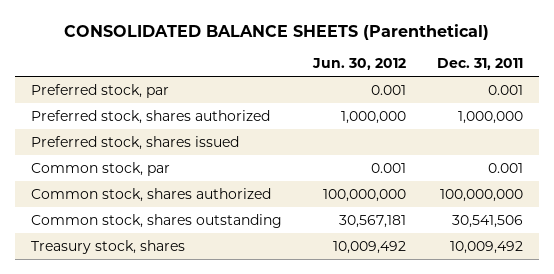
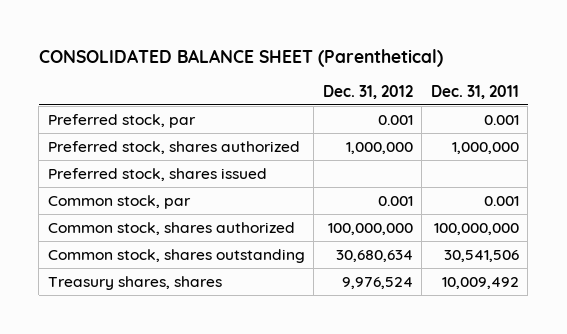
[64,23,490,40] CONSOLIDATED BALANCE SHEETS (Parenthetical) -> [38,48,443,67] CONSOLIDATED BALANCE SHEET (Parenthetical)
[312,58,407,71] Jun. 30, 2012 -> none
none -> [322,84,413,99] Dec. 31, 2012
[30,239,185,254] Treasury stock, shares -> [47,275,222,290] Treasury shares, shares

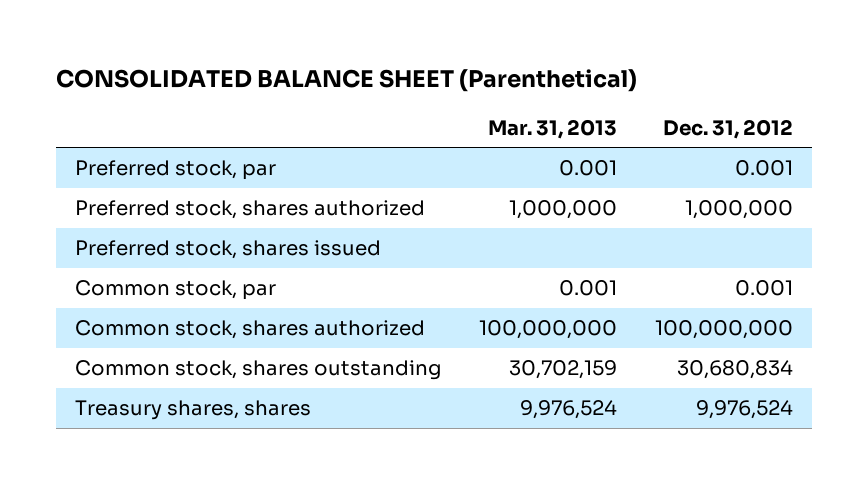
[430,84,519,99] Dec. 31, 2011 -> none
none -> [488,118,618,139] Mar. 31, 2013
[335,249,413,262] 30,680,634 -> [677,360,794,380] 30,680,834

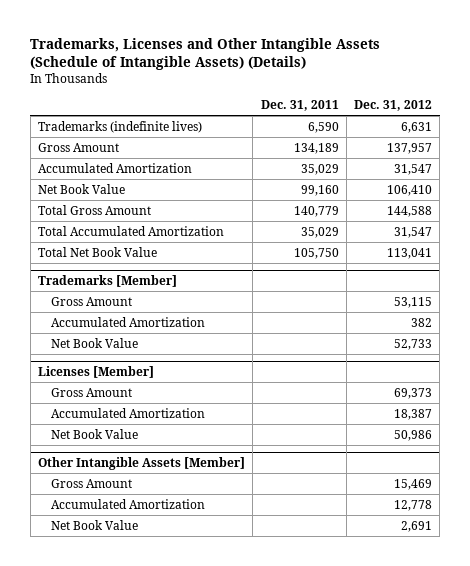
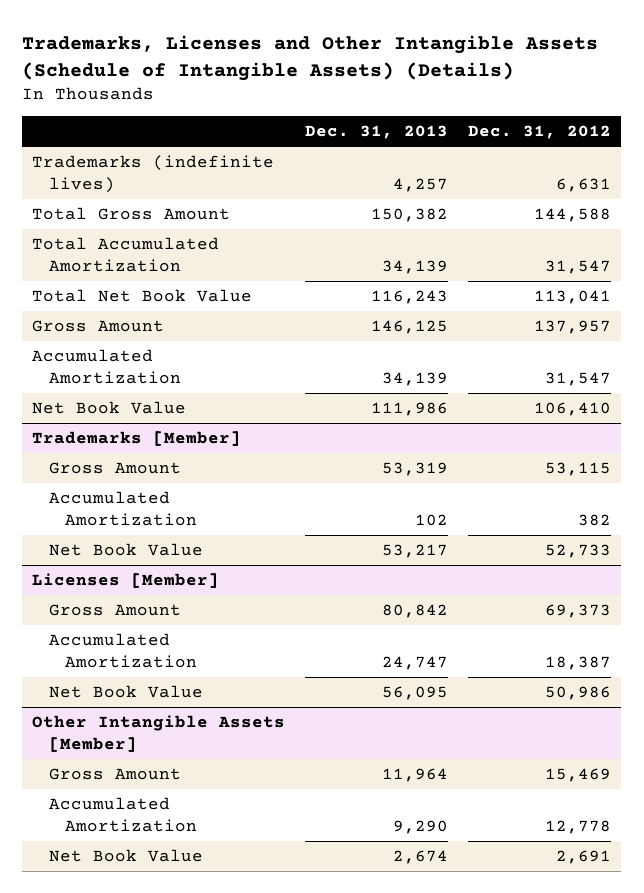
[260,100,339,112] Dec. 31, 2011 -> none
none -> [305,125,449,140] Dec. 31, 2013
[38,142,120,152] Gross Amount -> [32,319,165,332] Gross Amount
[38,162,193,173] Accumulated Amortization -> [32,348,181,384] Accumulated Amortization
[38,183,126,194] Net Book Value -> [32,400,187,414] Net Book Value

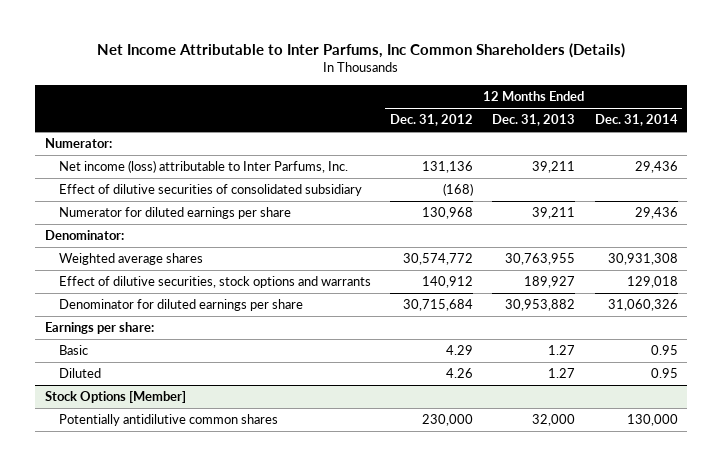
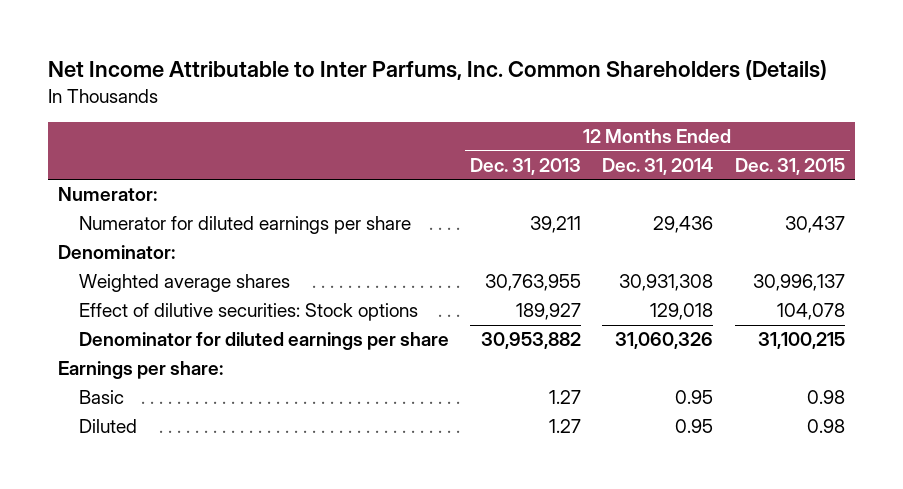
[97,42,626,58] Net Income Attributable to Inter Parfums, Inc Common Shareholders (Details) -> [47,60,827,81] Net Income Attributable to Inter Parfums, Inc. Common Shareholders (Details)
[390,114,474,127] Dec. 31, 2012 -> none
none -> [734,157,845,175] Dec. 31, 2015
[58,160,348,174] Net income (loss) attributable to Inter Parfums, Inc. -> none
[58,184,362,197] Effect of dilutive securities of consolidated subsidiary -> none
[58,276,371,289] Effect of dilutive securities, stock options and warrants -> [79,303,419,322] Effect of dilutive securities: Stock options
[44,391,186,404] Stock Options [Member] -> none
[58,414,278,427] Potentially antidilutive common shares -> none

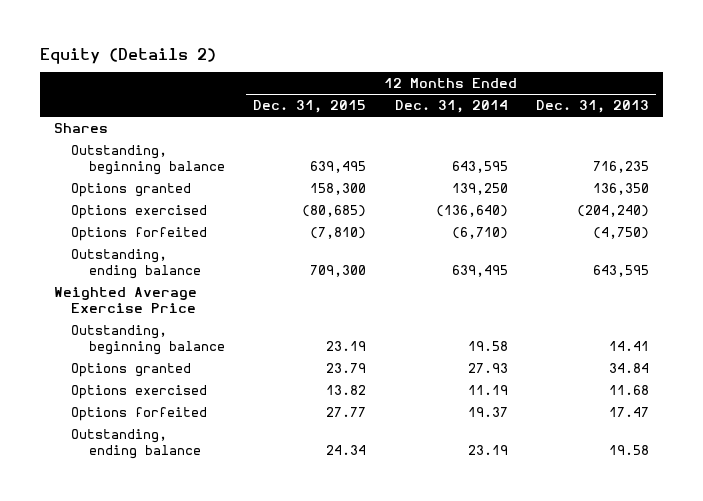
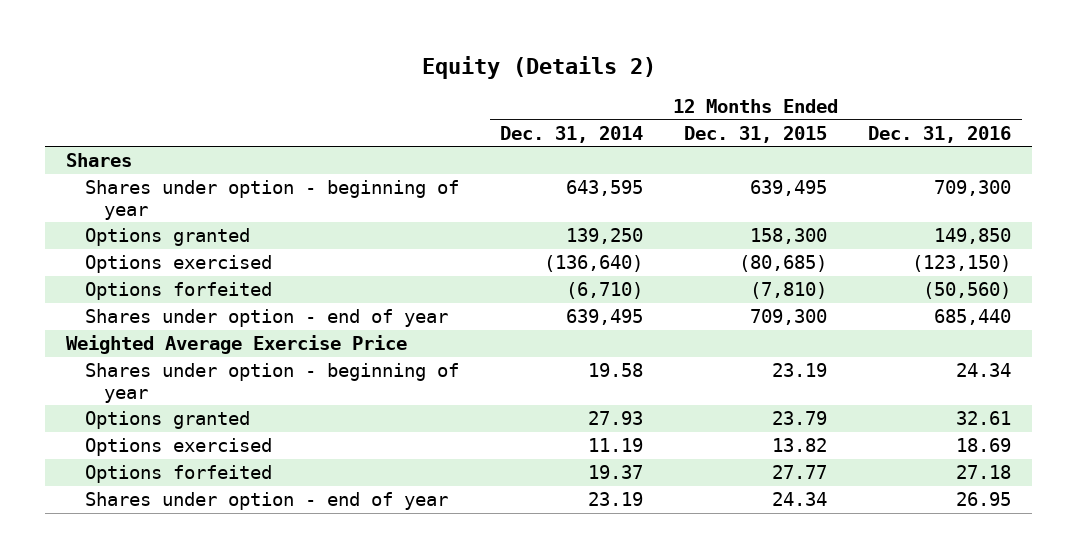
[536,100,650,114] Dec. 31, 2013 -> none
none -> [868,125,1012,143] Dec. 31, 2016
[71,144,225,175] Outstanding, beginning balance -> [85,180,460,220] Shares under option - beginning of year
[71,248,201,279] Outstanding, ending balance -> [85,309,449,328] Shares under option - end of year
[71,324,225,355] Outstanding, beginning balance -> [85,363,460,403] Shares under option - beginning of year
[71,428,201,459] Outstanding, ending balance -> [85,492,449,511] Shares under option - end of year

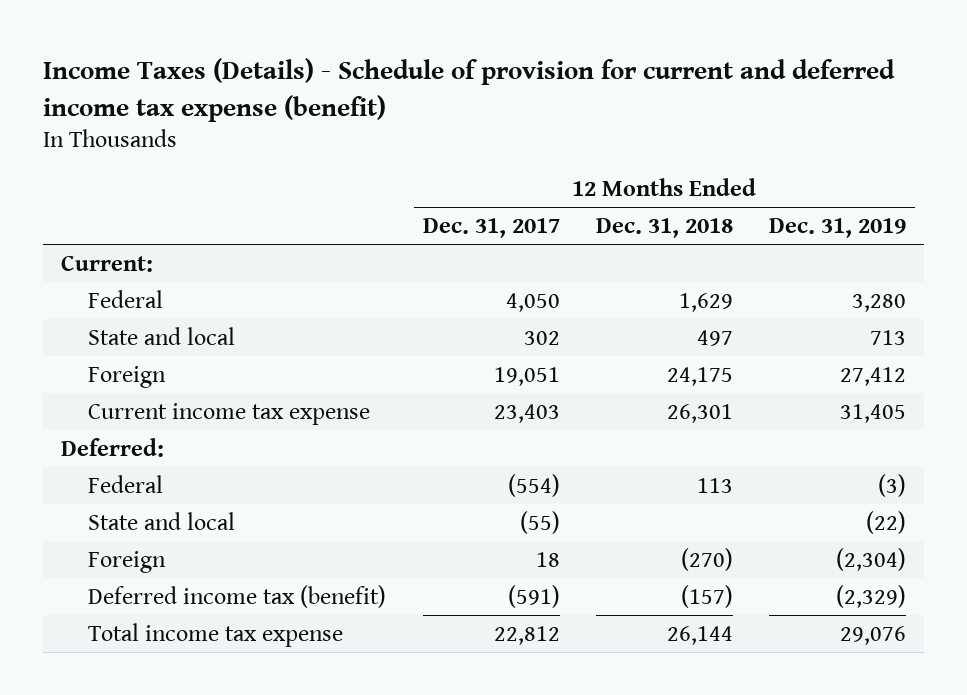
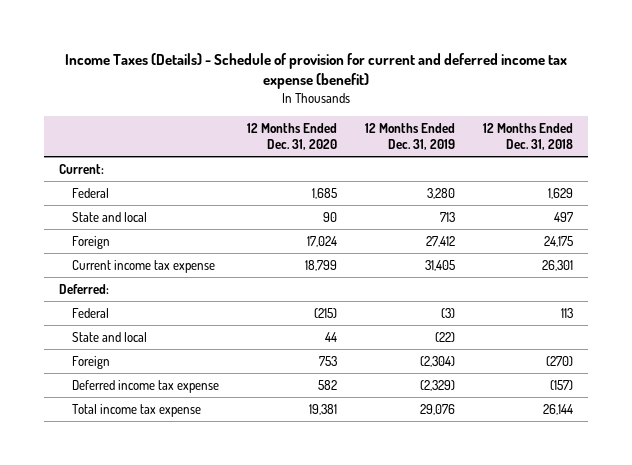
[422,218,560,239] Dec. 31, 2017 -> none
none -> [246,123,337,151] 12 Months Ended Dec. 31, 2020
[88,584,387,608] Deferred income tax (benefit) -> [71,379,219,393] Deferred income tax expense

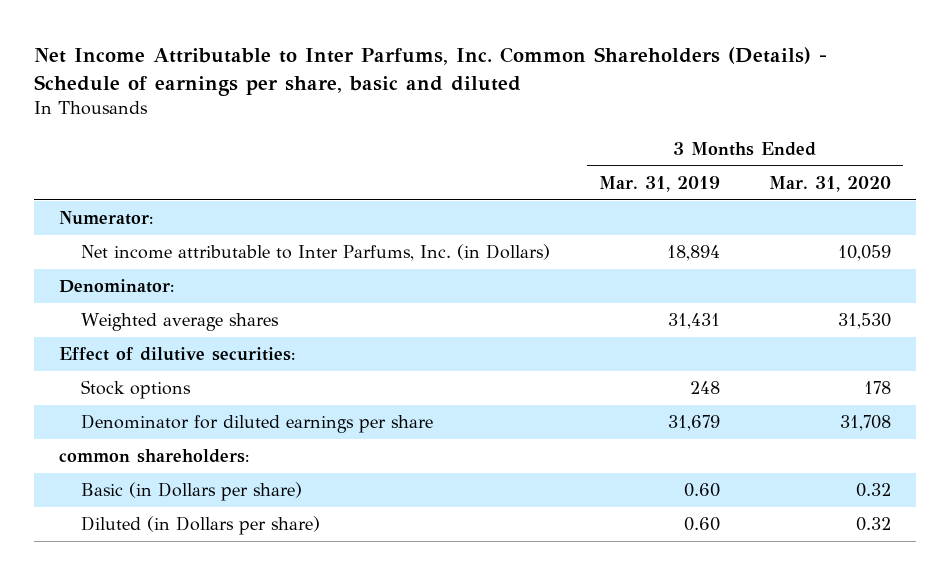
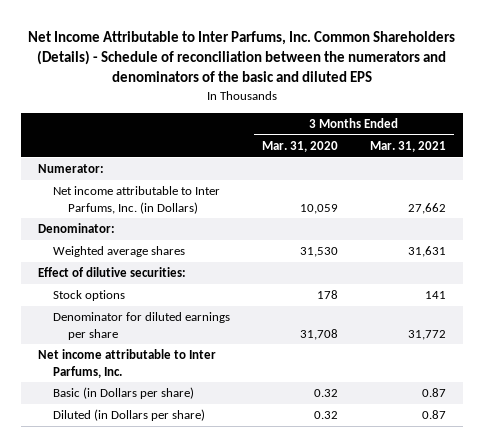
[34,46,828,96] Net Income Attributable to Inter Parfums, Inc. Common Shareholders (Details) - Schedule of earnings per share, basic and diluted -> [27,30,455,82] Net Income Attributable to Inter Parfums, Inc. Common Shareholders (Details) - Schedule of reconciliation between the numerators and denominators of the basic and diluted EPS
[598,176,720,193] Mar. 31, 2019 -> none
none -> [370,140,447,152] Mar. 31, 2021
[58,449,249,464] common shareholders: -> [37,349,216,378] Net income attributable to Inter Parfums, Inc.

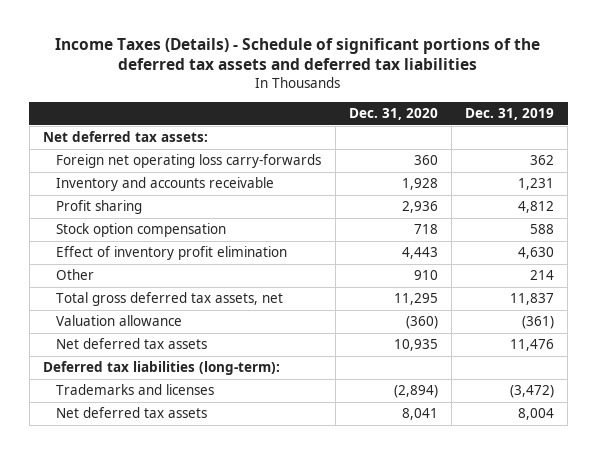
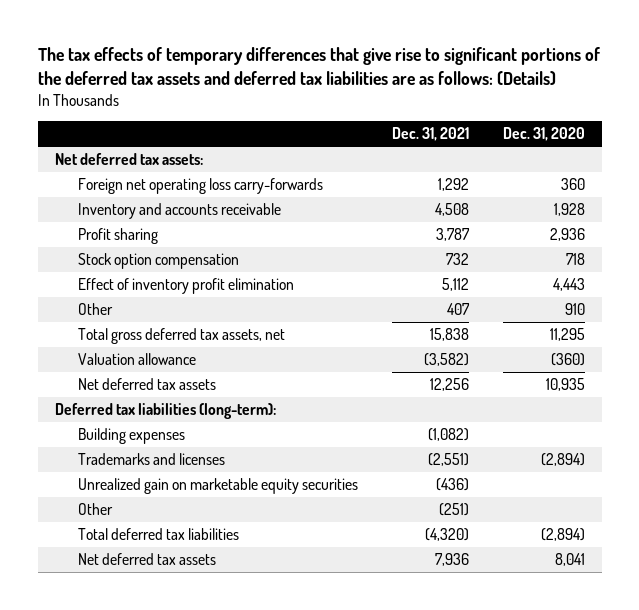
[55,37,541,71] Income Taxes (Details) - Schedule of significant portions of the deferred tax assets and deferred tax liabilities -> [37,47,600,86] The tax effects of temporary differences that give rise to significant portions of the deferred tax assets and deferred tax liabilities are as follows: (Details)
[465,107,555,120] Dec. 31, 2019 -> none
none -> [391,127,469,142] Dec. 31, 2021
none -> [77,428,185,445] Building expenses
none -> [77,478,358,495] Unrealized gain on marketable equity securities
none -> [77,503,113,516] Other
none -> [77,528,239,541] Total deferred tax liabilities

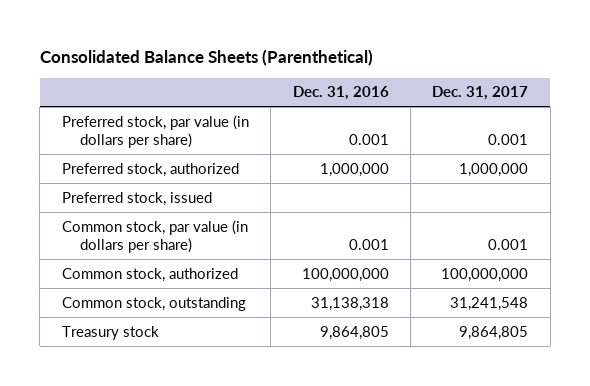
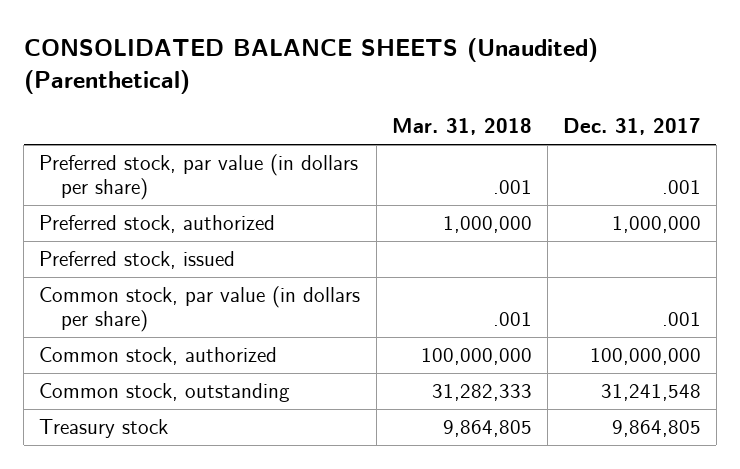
[39,48,373,66] Consolidated Balance Sheets (Parenthetical) -> [23,37,598,94] CONSOLIDATED BALANCE SHEETS (Unaudited) (Parenthetical)
[292,86,389,101] Dec. 31, 2016 -> none
none -> [391,118,532,136] Mar. 31, 2018
[488,133,529,145] 0.001 -> [661,179,701,194] .001
[488,238,529,250] 0.001 -> [661,311,701,326] .001

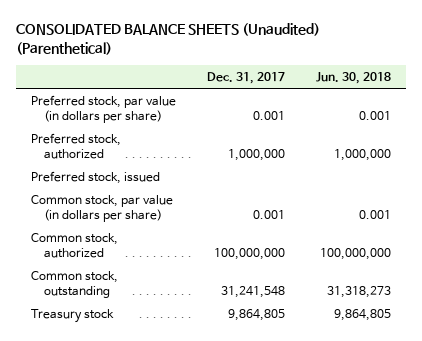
[391,118,532,136] Mar. 31, 2018 -> none
none -> [315,71,391,84] Jun. 30, 2018
[661,179,701,194] .001 -> [252,110,285,120] 0.001
[661,311,701,326] .001 -> [252,209,285,219] 0.001

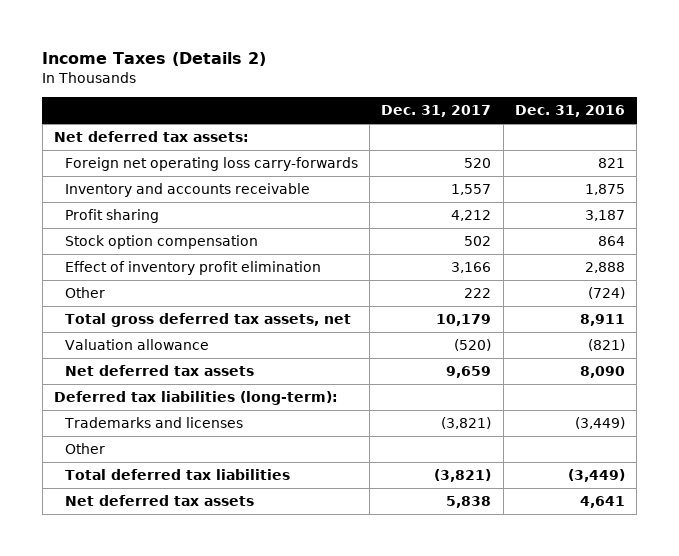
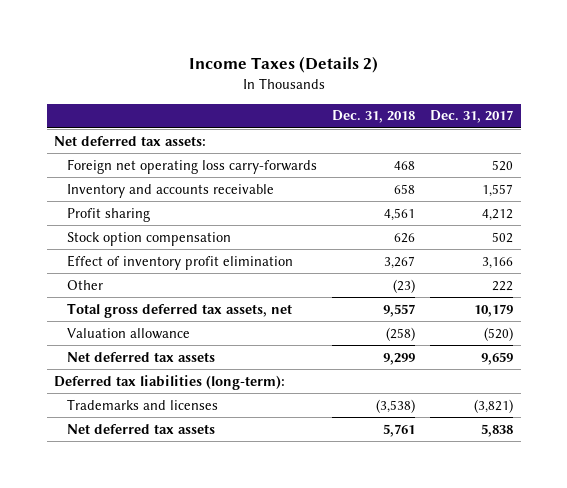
[514,104,625,117] Dec. 31, 2016 -> none
none -> [332,110,416,124] Dec. 31, 2018
[64,443,105,455] Other -> none
[64,469,290,481] Total deferred tax liabilities -> none

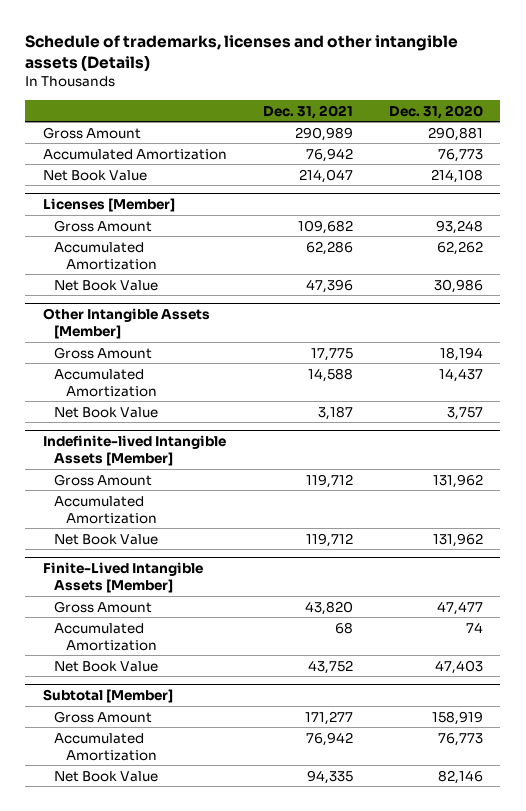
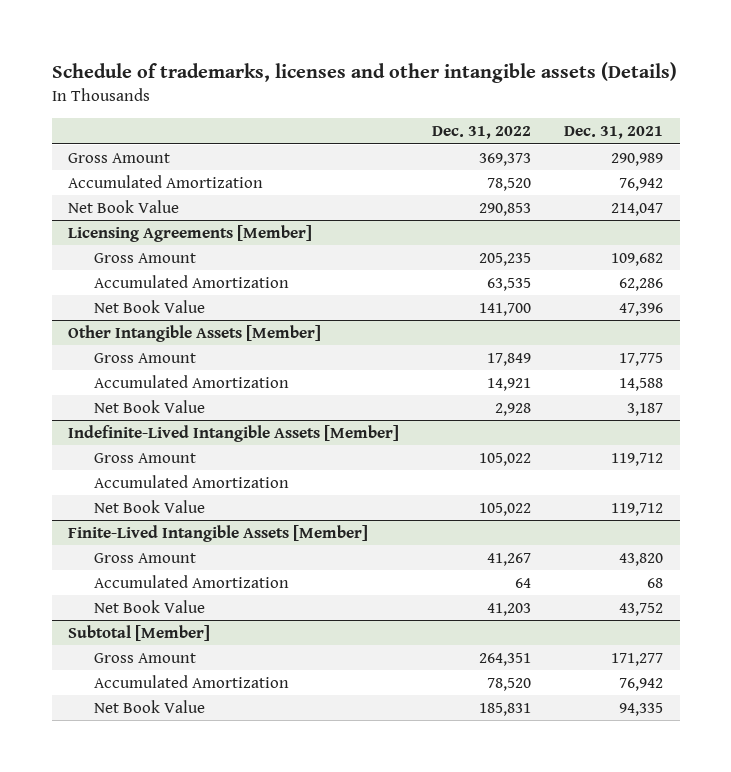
[388,104,483,119] Dec. 31, 2020 -> none
none -> [432,126,532,140] Dec. 31, 2022
[43,198,176,213] Licenses [Member] -> none
none -> [68,225,313,243] Licensing Agreements [Member]
[43,435,227,467] Indefinite-lived Intangible Assets [Member] -> [68,425,400,443] Indefinite-Lived Intangible Assets [Member]

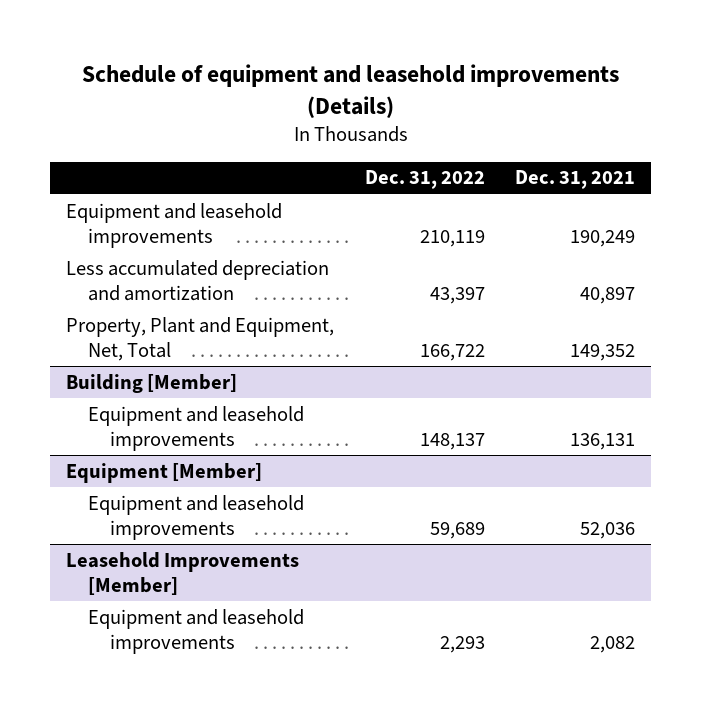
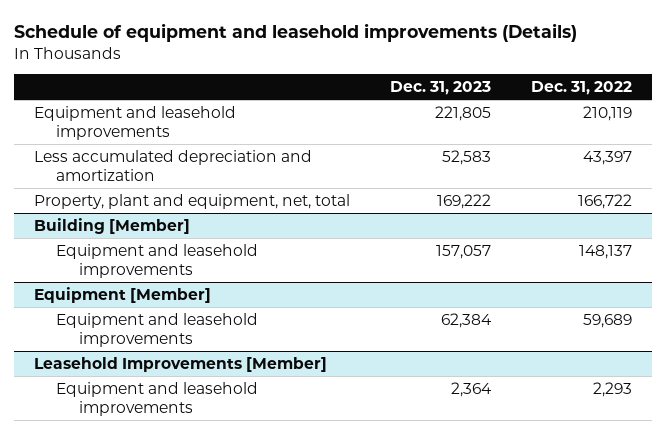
[515,170,636,190] Dec. 31, 2021 -> none
none -> [390,80,492,95] Dec. 31, 2023
[65,316,334,362] Property, Plant and Equipment, Net, Total -> [34,193,351,209] Property, plant and equipment, net, total

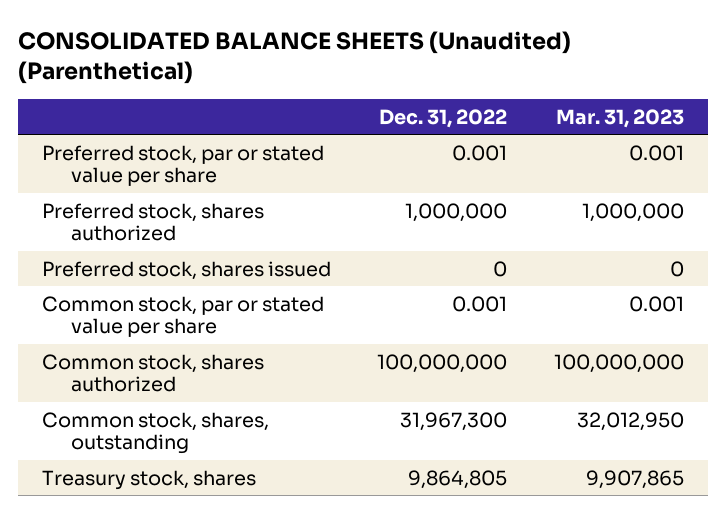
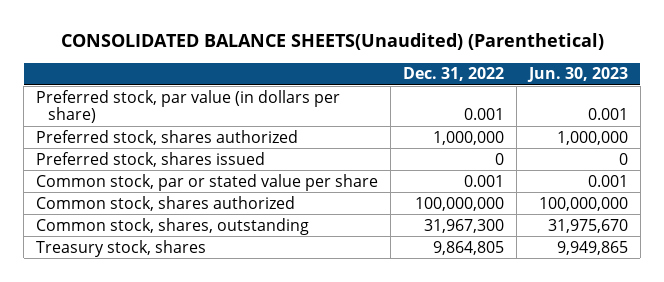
[18,30,572,85] CONSOLIDATED BALANCE SHEETS (Unaudited) (Parenthetical) -> [60,33,604,51] CONSOLIDATED BALANCE SHEETS(Unaudited) (Parenthetical)
[556,108,685,128] Mar. 31, 2023 -> none
none -> [526,67,628,83] Jun. 30, 2023
[41,144,324,187] Preferred stock, par or stated value per share -> [36,89,341,124] Preferred stock, par value (in dollars per share)

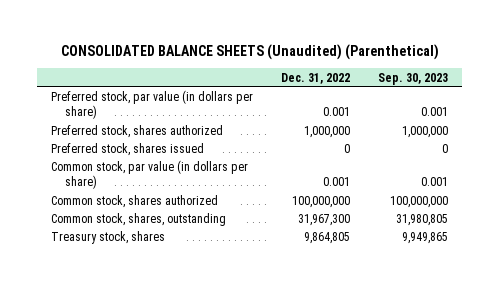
[60,33,604,51] CONSOLIDATED BALANCE SHEETS(Unaudited) (Parenthetical) -> [60,43,439,60] CONSOLIDATED BALANCE SHEETS (Unaudited) (Parenthetical)
[526,67,628,83] Jun. 30, 2023 -> none
none -> [378,72,449,85] Sep. 30, 2023
[36,173,379,191] Common stock, par or stated value per share -> [51,159,249,189] Common stock, par value (in dollars per share)

